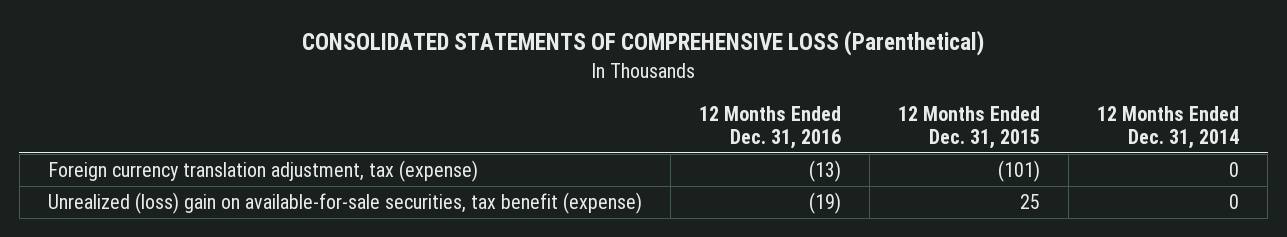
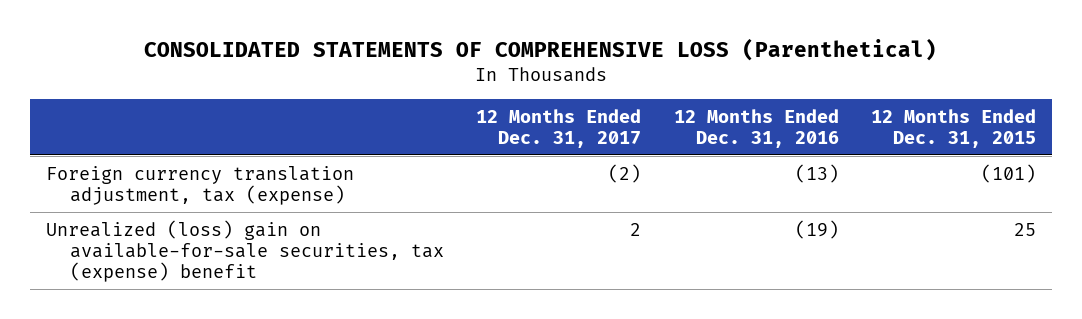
[1096,105,1239,149] 12 Months Ended Dec. 31, 2014 -> none
none -> [476,108,642,148] 12 Months Ended Dec. 31, 2017
[47,192,642,215] Unrealized (loss) gain on available-for-sale securities, tax benefit (expense) -> [45,219,445,283] Unrealized (loss) gain on available-for-sale securities, tax (expense) benefit

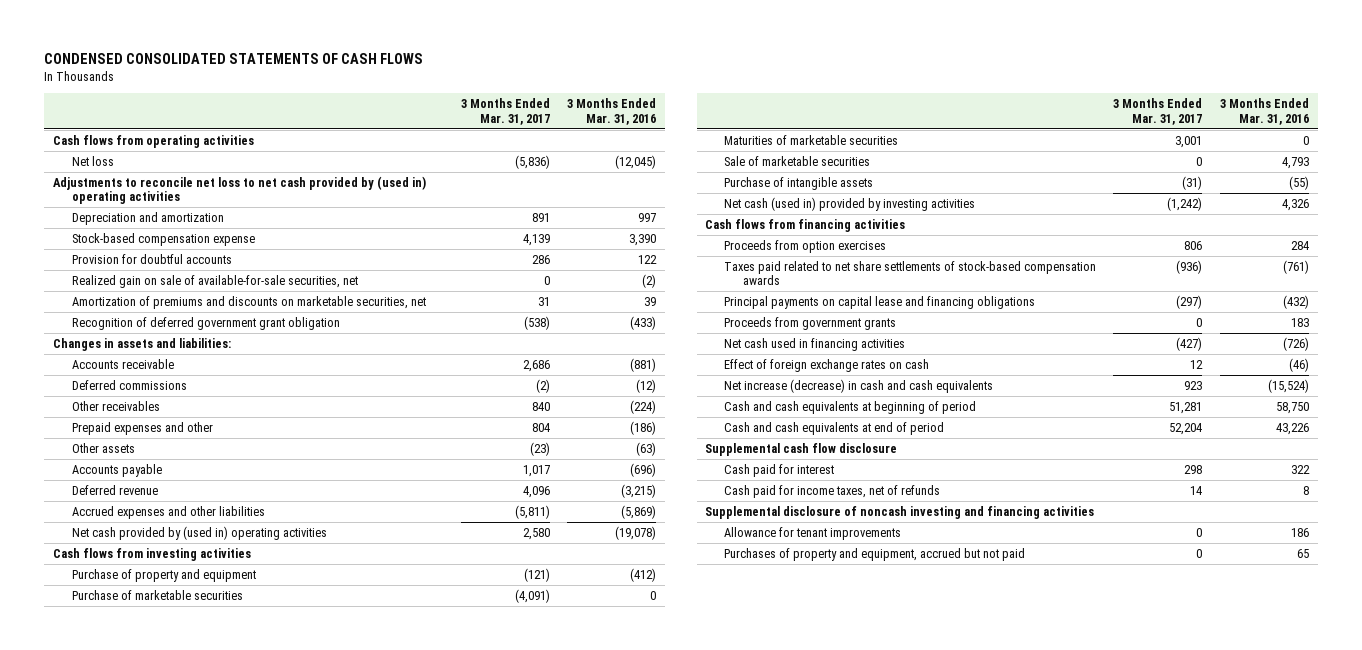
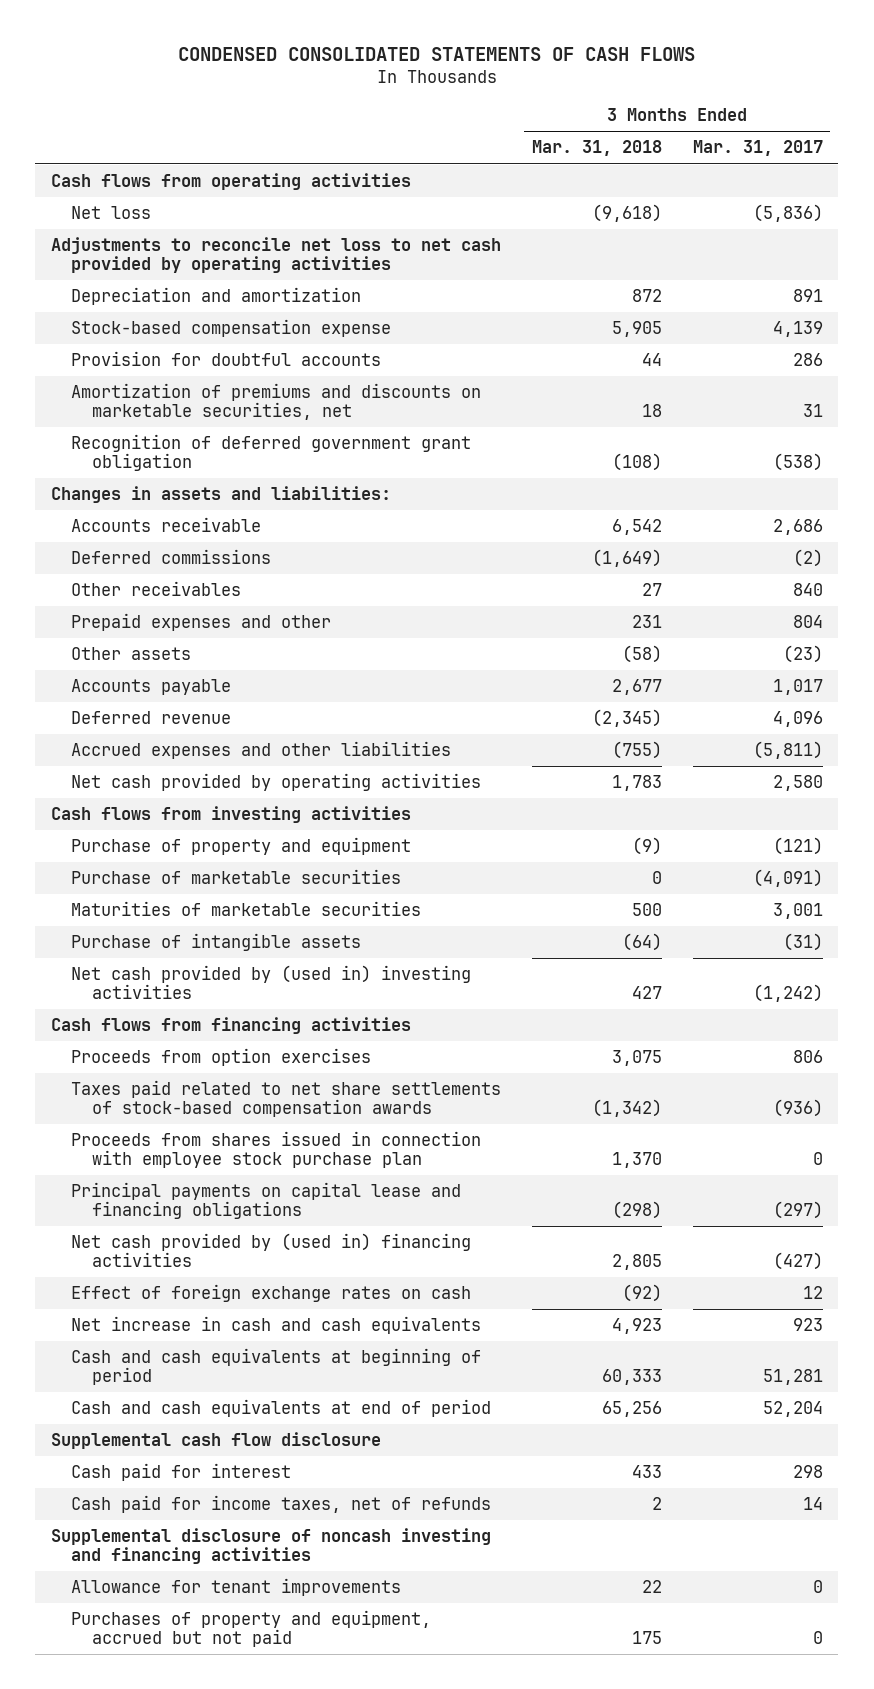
[567,98,657,125] 3 Months Ended Mar. 31, 2016 -> none
none -> [532,140,663,157] Mar. 31, 2018
[52,175,426,205] Adjustments to reconcile net loss to net cash provided by (used in) operating activities -> [50,237,501,274] Adjustments to reconcile net loss to net cash provided by operating activities
[71,274,358,288] Realized gain on sale of available-for-sale securities, net -> none
[71,525,327,540] Net cash provided by (used in) operating activities -> [71,773,482,792] Net cash provided by operating activities
[724,155,871,166] Sale of marketable securities -> none
[724,196,976,211] Net cash (used in) provided by investing activities -> [71,965,472,1000] Net cash provided by (used in) investing activities
none -> [71,1131,482,1169] Proceeds from shares issued in connection with employee stock purchase plan
[724,316,897,330] Proceeds from government grants -> none
[724,337,906,351] Net cash used in financing activities -> [71,1233,472,1268] Net cash provided by (used in) financing activities
[724,378,994,393] Net increase (decrease) in cash and cash equivalents -> [71,1316,482,1335] Net increase in cash and cash equivalents

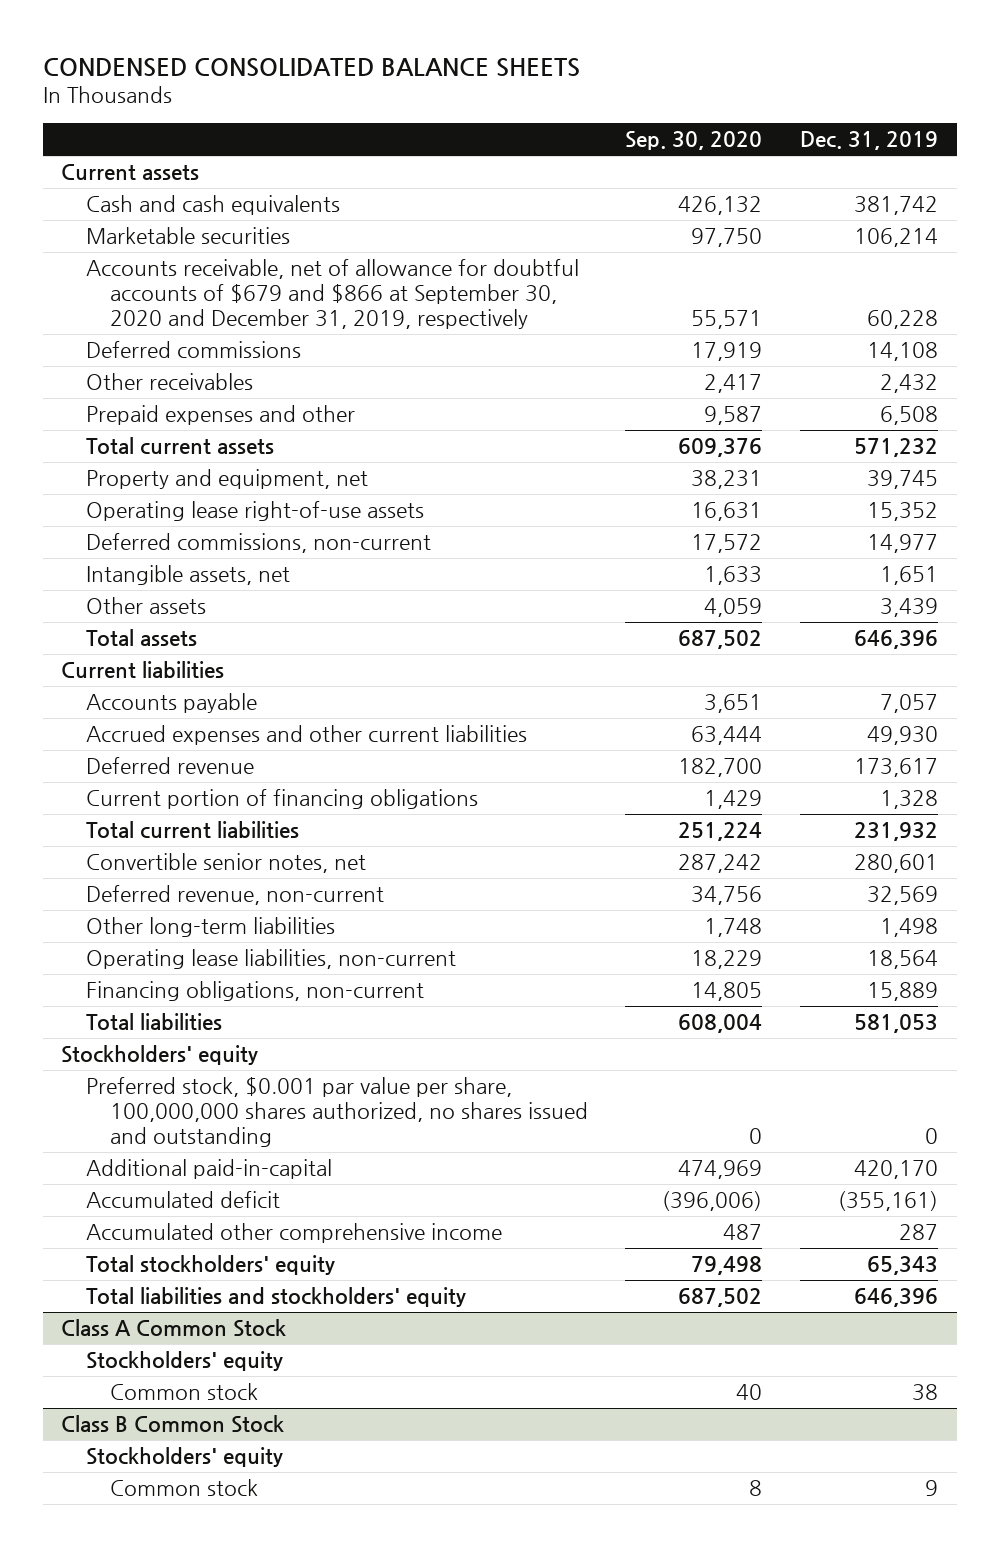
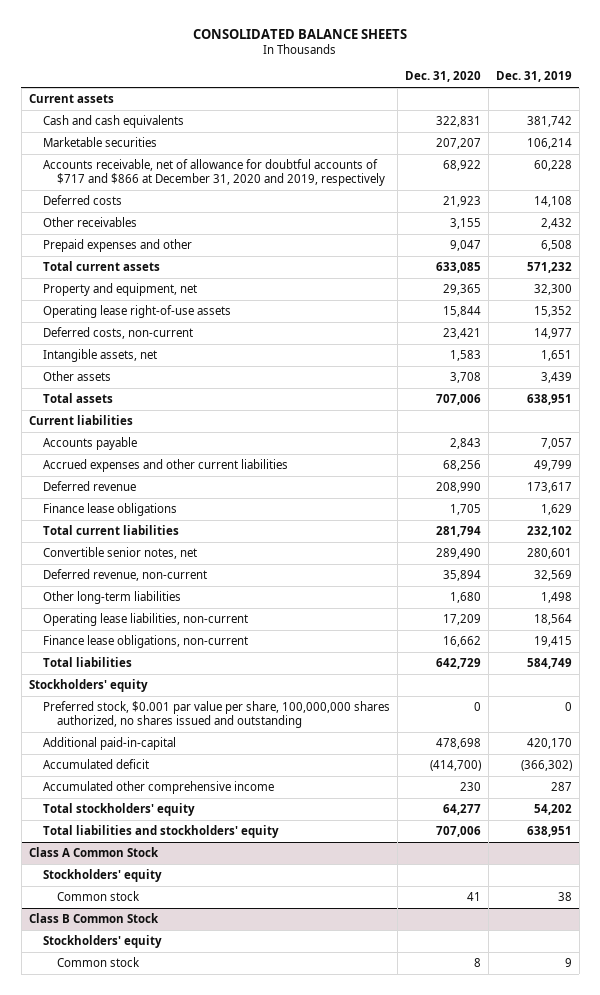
[42,57,580,77] CONDENSED CONSOLIDATED BALANCE SHEETS -> [193,28,408,39] CONSOLIDATED BALANCE SHEETS
[625,131,763,151] Sep. 30, 2020 -> none
none -> [404,71,481,83] Dec. 31, 2020
[85,259,579,329] Accounts receivable, net of allowance for doubtful accounts of $679 and $866 at September 30, 2020 and December 31, 2019, respectively -> [42,159,386,186] Accounts receivable, net of allowance for doubtful accounts of $717 and $866 at December 31, 2020 and 2019, respectively
[85,341,301,359] Deferred commissions -> [42,195,122,206] Deferred costs
[866,470,938,490] 39,745 -> [533,284,572,296] 32,300
[85,533,431,554] Deferred commissions, non-current -> [42,327,193,340] Deferred costs, non-current
[853,630,938,650] 646,396 -> [526,394,572,406] 638,951
[866,726,938,746] 49,930 -> [533,460,572,472] 49,799
[85,789,478,810] Current portion of financing obligations -> none
none -> [42,503,177,517] Finance lease obligations
[853,822,938,842] 231,932 -> [526,526,572,538] 232,102
[85,981,424,1002] Financing obligations, non-current -> [42,635,248,649] Finance lease obligations, non-current
[866,982,938,1002] 15,889 -> [533,636,572,648] 19,415
[853,1014,938,1034] 581,053 -> [526,658,572,670] 584,749
[837,1191,938,1212] (355,161) -> [520,760,572,772] (366,302)
[866,1256,938,1276] 65,343 -> [533,804,572,816] 54,202
[853,1288,938,1308] 646,396 -> [526,826,572,838] 638,951

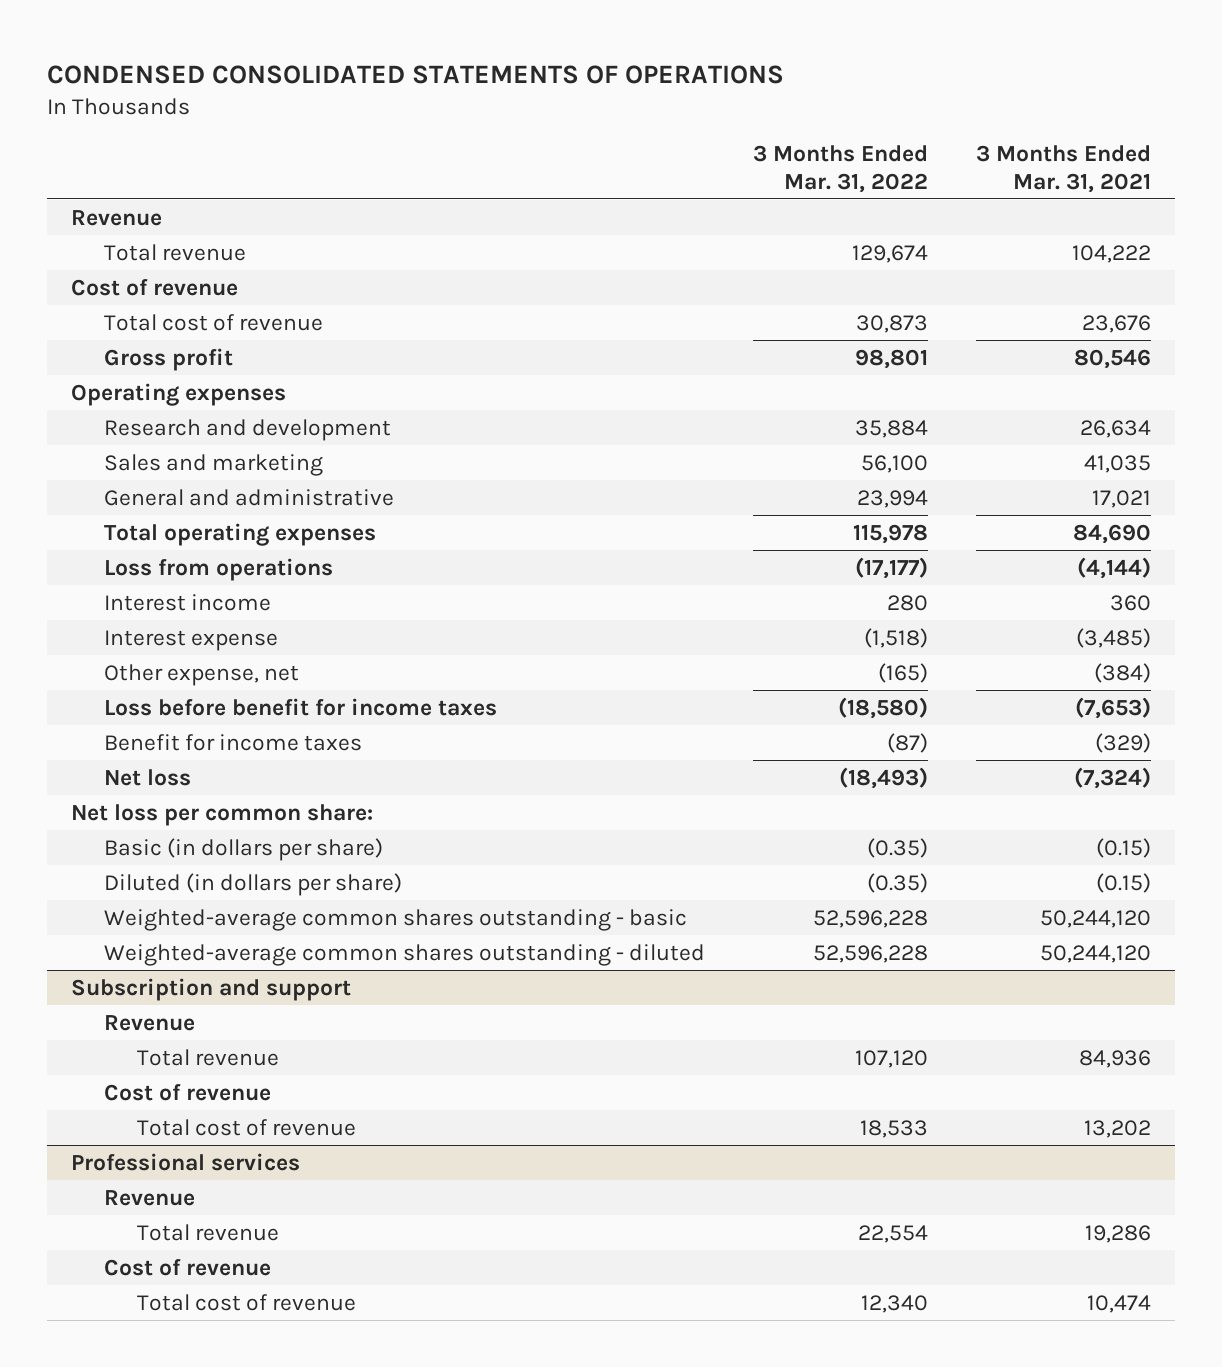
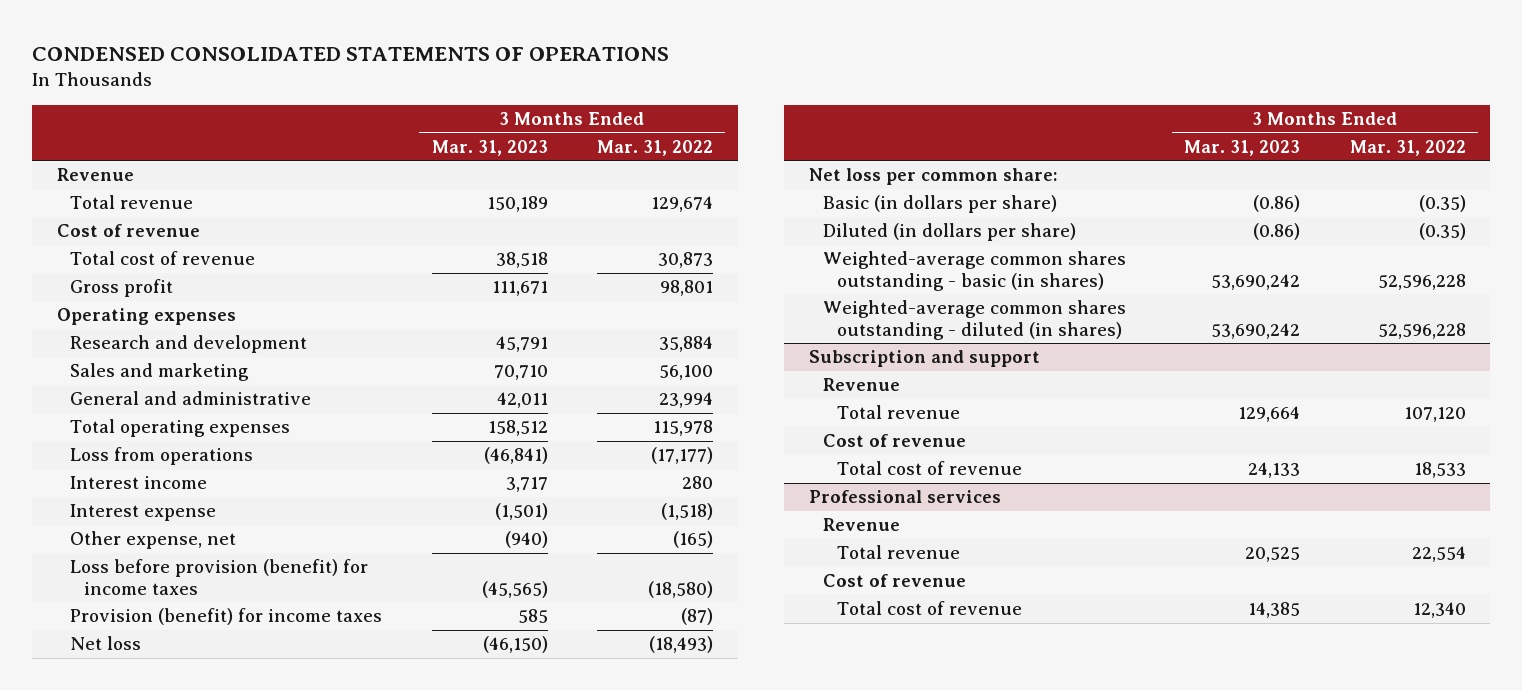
[976,145,1152,193] 3 Months Ended Mar. 31, 2021 -> none
none -> [431,139,548,156] Mar. 31, 2023
[103,697,497,716] Loss before benefit for income taxes -> [70,559,369,595] Loss before provision (benefit) for income taxes
[103,733,362,751] Benefit for income taxes -> [70,608,383,626] Provision (benefit) for income taxes
[103,908,687,931] Weighted-average common shares outstanding - basic -> [822,251,1126,291] Weighted-average common shares outstanding - basic (in shares)
[103,943,705,966] Weighted-average common shares outstanding - diluted -> [822,300,1126,340] Weighted-average common shares outstanding - diluted (in shares)

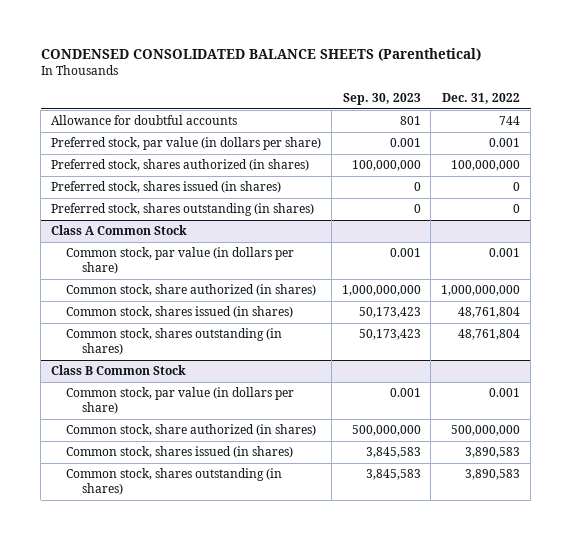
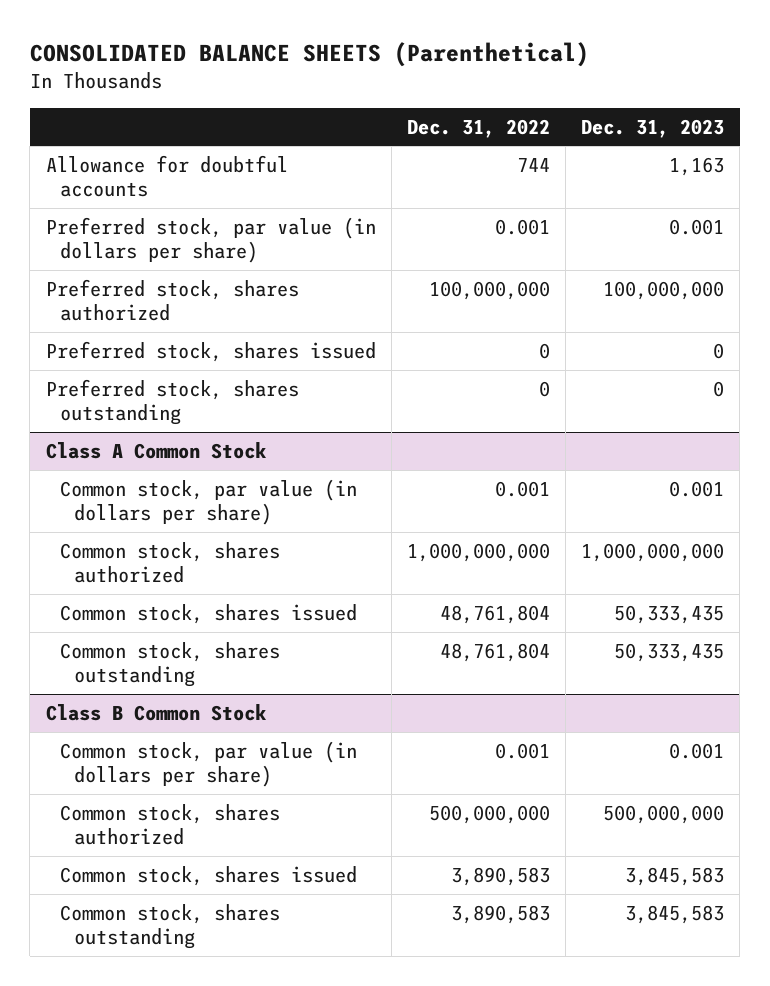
[40,48,481,62] CONDENSED CONSOLIDATED BALANCE SHEETS (Parenthetical) -> [29,41,589,67] CONSOLIDATED BALANCE SHEETS (Parenthetical)
[342,93,421,106] Sep. 30, 2023 -> none
none -> [581,118,725,138] Dec. 31, 2023
[50,159,309,172] Preferred stock, shares authorized (in shares) -> [45,278,299,322] Preferred stock, shares authorized
[50,181,281,194] Preferred stock, shares issued (in shares) -> [45,340,376,362] Preferred stock, shares issued
[50,203,314,217] Preferred stock, shares outstanding (in shares) -> [45,378,299,426] Preferred stock, shares outstanding
[66,284,317,297] Common stock, share authorized (in shares) -> [59,541,280,584] Common stock, shares authorized
[66,306,294,319] Common stock, shares issued (in shares) -> [59,603,357,624] Common stock, shares issued
[66,328,283,356] Common stock, shares outstanding (in shares) -> [59,641,280,688] Common stock, shares outstanding
[66,424,317,437] Common stock, share authorized (in shares) -> [59,803,280,846] Common stock, shares authorized
[66,446,294,459] Common stock, shares issued (in shares) -> [59,865,357,886] Common stock, shares issued
[66,468,283,496] Common stock, shares outstanding (in shares) -> [59,903,280,950] Common stock, shares outstanding

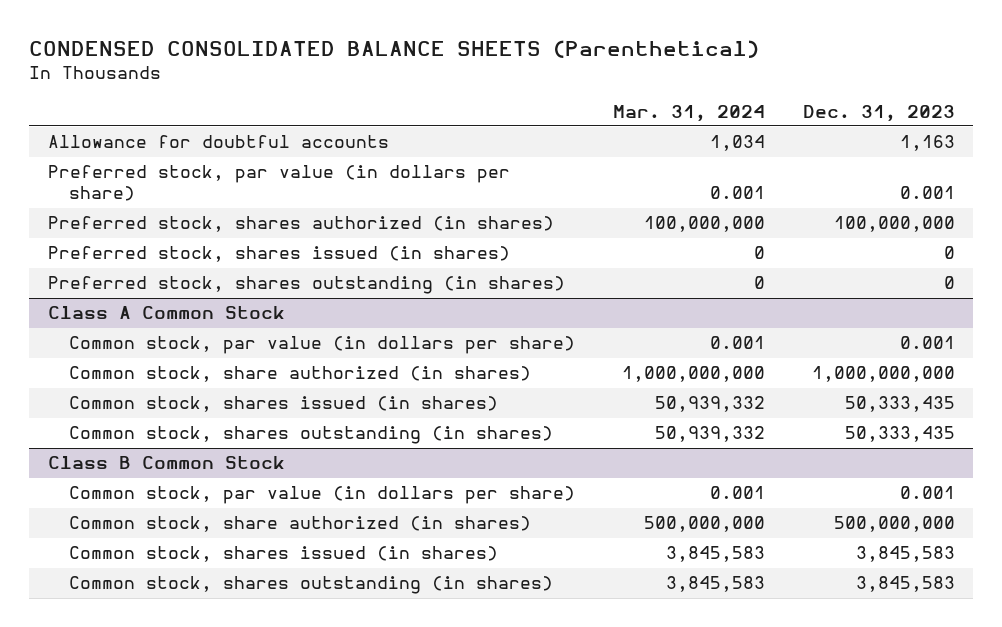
[29,41,589,67] CONSOLIDATED BALANCE SHEETS (Parenthetical) -> [28,39,759,58] CONDENSED CONSOLIDATED BALANCE SHEETS (Parenthetical)
[406,118,550,138] Dec. 31, 2022 -> none
none -> [612,104,765,122] Mar. 31, 2024
[45,278,299,322] Preferred stock, shares authorized -> [47,216,554,233] Preferred stock, shares authorized (in shares)
[45,340,376,362] Preferred stock, shares issued -> [47,246,510,263] Preferred stock, shares issued (in shares)
[45,378,299,426] Preferred stock, shares outstanding -> [47,276,565,295] Preferred stock, shares outstanding (in shares)
[59,541,280,584] Common stock, shares authorized -> [69,366,532,383] Common stock, share authorized (in shares)
[59,603,357,624] Common stock, shares issued -> [69,396,499,413] Common stock, shares issued (in shares)
[59,641,280,688] Common stock, shares outstanding -> [69,426,554,445] Common stock, shares outstanding (in shares)
[59,803,280,846] Common stock, shares authorized -> [69,516,532,533] Common stock, share authorized (in shares)
[59,865,357,886] Common stock, shares issued -> [69,546,499,563] Common stock, shares issued (in shares)
[59,903,280,950] Common stock, shares outstanding -> [69,576,554,595] Common stock, shares outstanding (in shares)

